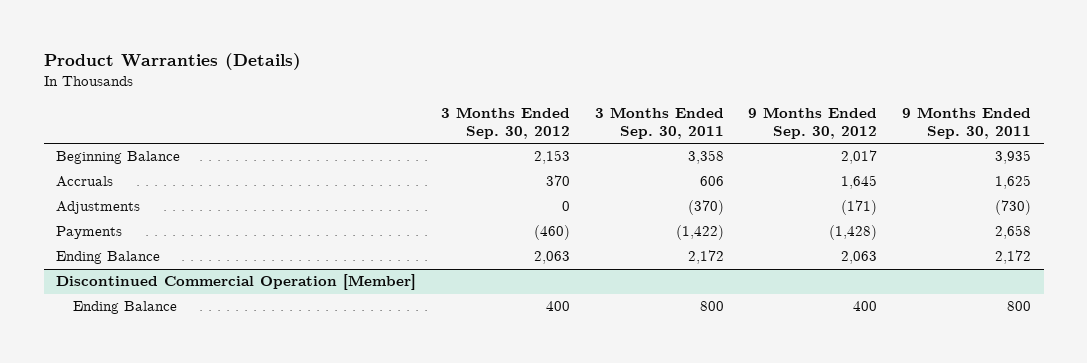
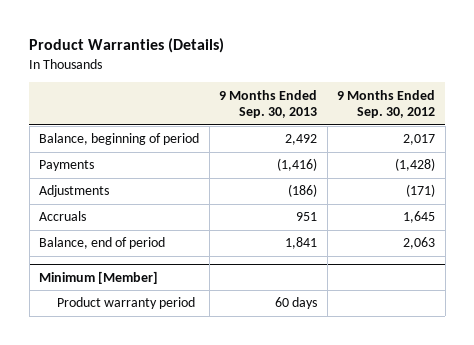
[440,107,570,140] 3 Months Ended Sep. 30, 2012 -> none
[594,107,724,140] 3 Months Ended Sep. 30, 2011 -> none
[902,107,1032,140] 9 Months Ended Sep. 30, 2011 -> none
none -> [219,89,318,119] 9 Months Ended Sep. 30, 2013
[55,151,180,165] Beginning Balance -> [39,133,200,146] Balance, beginning of period
[55,274,416,291] Discontinued Commercial Operation [Member] -> none
[73,301,178,315] Ending Balance -> none
[55,201,140,215] Adjustments -> [39,185,110,198] Adjustments
[55,176,113,188] Accruals -> [39,211,87,222] Accruals
[55,251,160,265] Ending Balance -> [39,237,166,250] Balance, end of period
none -> [39,270,159,284] Minimum [Member]
none -> [56,297,195,310] Product warranty period

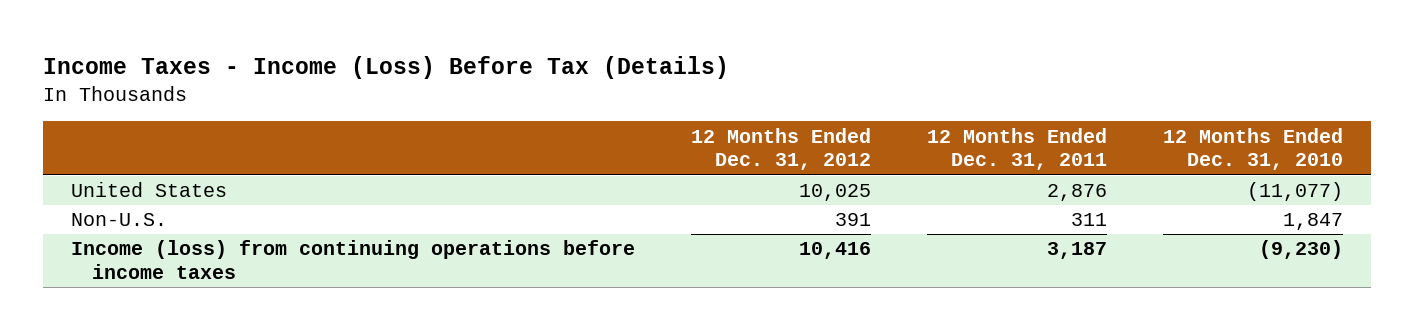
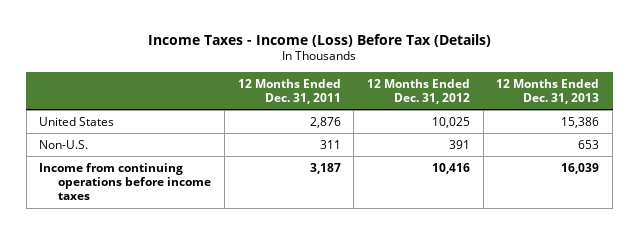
[1162,127,1343,171] 12 Months Ended Dec. 31, 2010 -> none
none -> [496,78,600,105] 12 Months Ended Dec. 31, 2013
[71,240,636,280] Income (loss) from continuing operations before income taxes -> [39,162,212,201] Income from continuing operations before income taxes

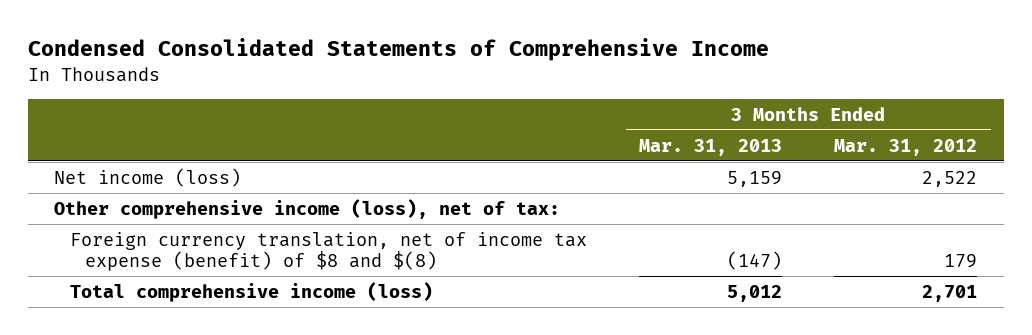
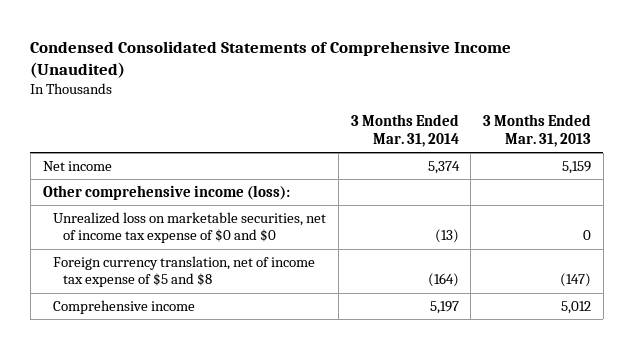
[27,38,769,62] Condensed Consolidated Statements of Comprehensive Income -> [30,40,512,78] Condensed Consolidated Statements of Comprehensive Income (Unaudited)
[834,138,978,156] Mar. 31, 2012 -> none
none -> [350,114,459,147] 3 Months Ended Mar. 31, 2014
[54,167,242,187] Net income (loss) -> [42,160,112,171] Net income
[54,198,561,219] Other comprehensive income (loss), net of tax: -> [42,184,290,200] Other comprehensive income (loss):
none -> [52,211,326,244] Unrealized loss on marketable securities, net of income tax expense of $0 and $0
[69,231,587,271] Foreign currency translation, net of income tax expense (benefit) of $8 and $(8) -> [52,255,315,288] Foreign currency translation, net of income tax expense of $5 and $8
[69,281,433,302] Total comprehensive income (loss) -> [52,299,195,314] Comprehensive income

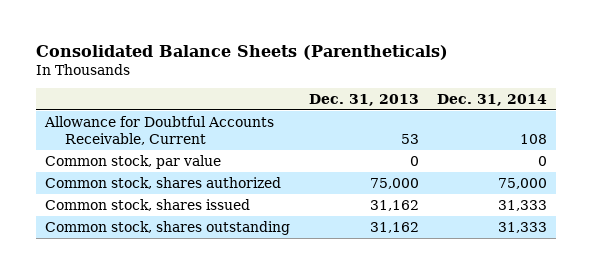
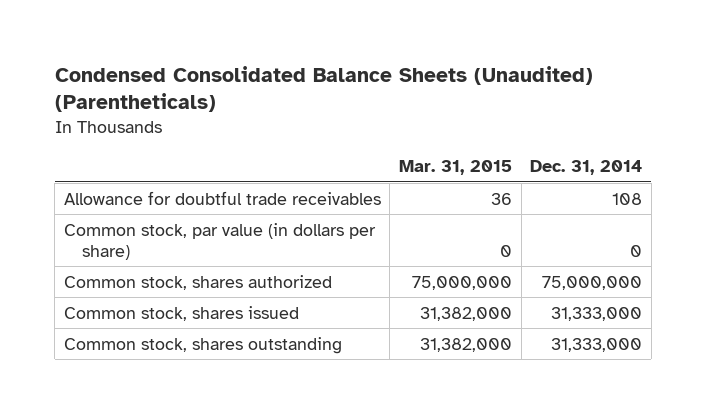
[36,44,449,60] Consolidated Balance Sheets (Parentheticals) -> [54,66,593,113] Condensed Consolidated Balance Sheets (Unaudited) (Parentheticals)
[308,93,419,106] Dec. 31, 2013 -> none
none -> [399,160,513,176] Mar. 31, 2015
[44,115,275,145] Allowance for Doubtful Accounts Receivable, Current -> [63,190,381,205] Allowance for doubtful trade receivables
[45,154,222,169] Common stock, par value -> [63,222,376,260] Common stock, par value (in dollars per share)
[498,177,548,189] 75,000 -> [542,275,643,290] 75,000,000
[498,199,548,211] 31,333 -> [551,306,643,321] 31,333,000
[498,221,548,233] 31,333 -> [551,337,643,352] 31,333,000

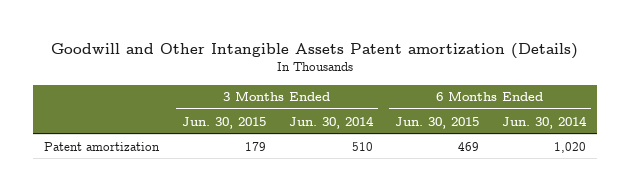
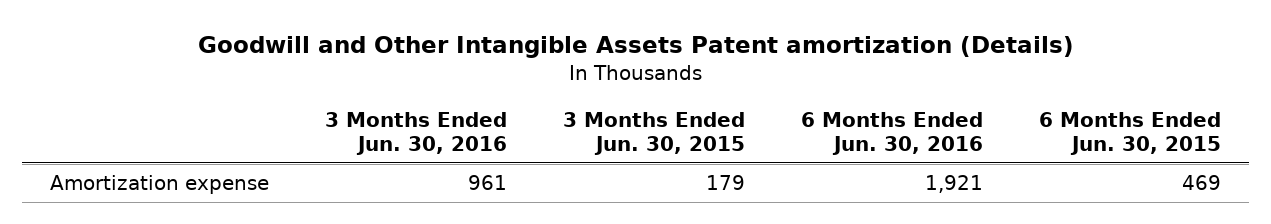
[288,115,374,129] Jun. 30, 2014 -> none
[501,115,587,129] Jun. 30, 2014 -> none
none -> [325,111,508,156] 3 Months Ended Jun. 30, 2016
none -> [801,111,984,156] 6 Months Ended Jun. 30, 2016
[44,141,161,151] Patent amortization -> [50,175,270,195] Amortization expense

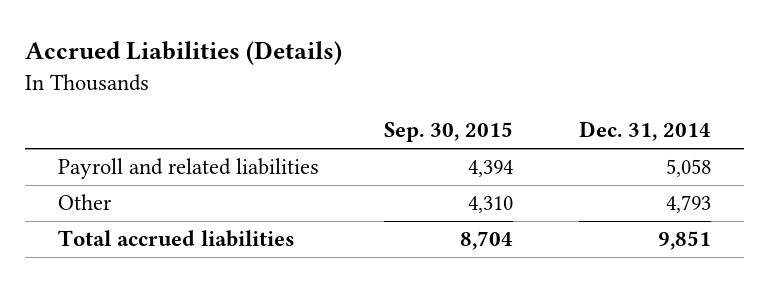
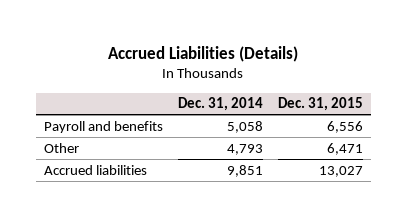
[384,122,514,143] Sep. 30, 2015 -> none
none -> [278,97,364,112] Dec. 31, 2015
[57,158,319,180] Payroll and related liabilities -> [43,120,163,133] Payroll and benefits
[57,230,295,248] Total accrued liabilities -> [43,164,147,175] Accrued liabilities

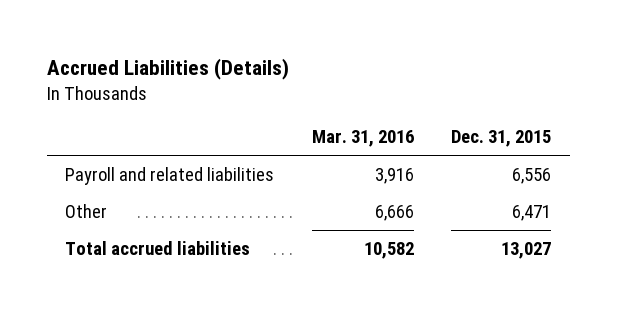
[177,97,263,112] Dec. 31, 2014 -> none
none -> [311,130,414,148] Mar. 31, 2016
[43,120,163,133] Payroll and benefits -> [65,166,275,185] Payroll and related liabilities
[43,164,147,175] Accrued liabilities -> [65,240,251,255] Total accrued liabilities

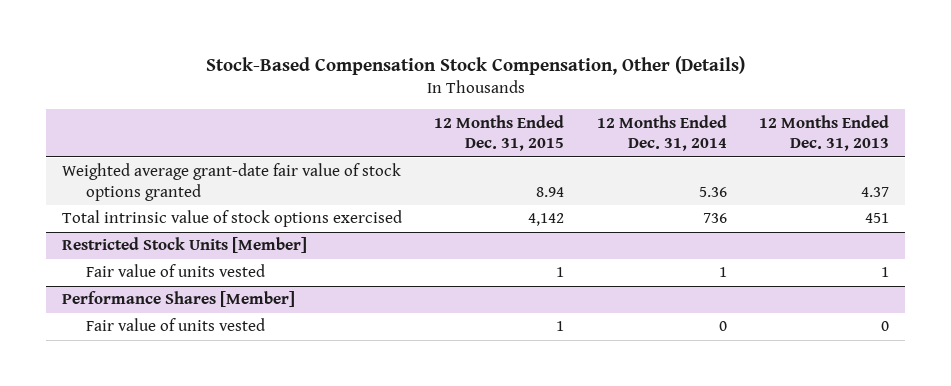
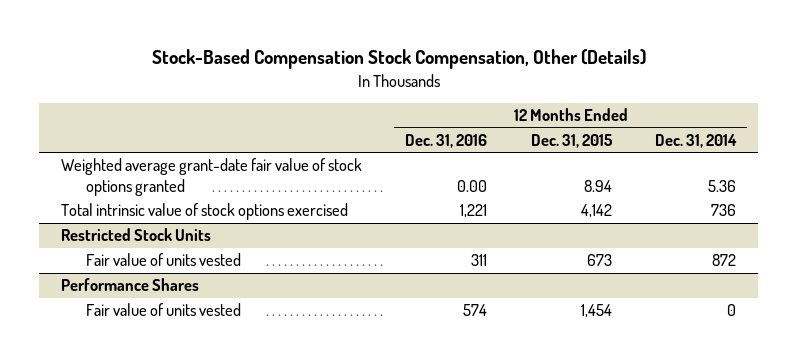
[759,114,890,152] 12 Months Ended Dec. 31, 2013 -> none
none -> [405,134,488,149] Dec. 31, 2016
[62,237,308,254] Restricted Stock Units [Member] -> [60,228,211,242] Restricted Stock Units
[556,267,565,278] 1 -> [586,254,612,267] 673
[718,267,727,278] 1 -> [712,254,737,267] 872
[62,291,296,308] Performance Shares [Member] -> [60,278,199,292] Performance Shares
[556,321,565,332] 1 -> [580,304,612,318] 1,454

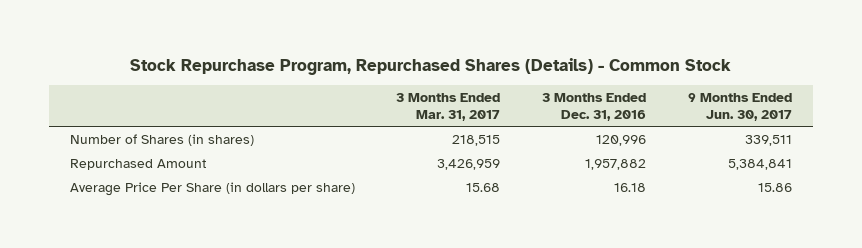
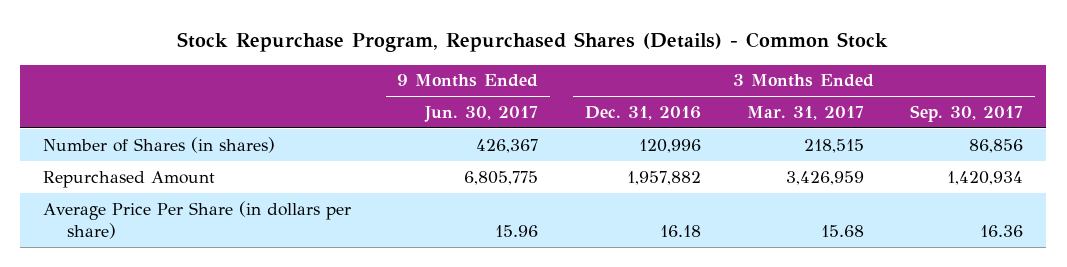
none -> [910,104,1024,122] Sep. 30, 2017
[745,134,793,146] 339,511 -> [476,138,539,153] 426,367
[728,158,793,170] 5,384,841 -> [464,170,539,185] 6,805,775
[758,182,793,192] 15.86 -> [495,225,539,238] 15.96

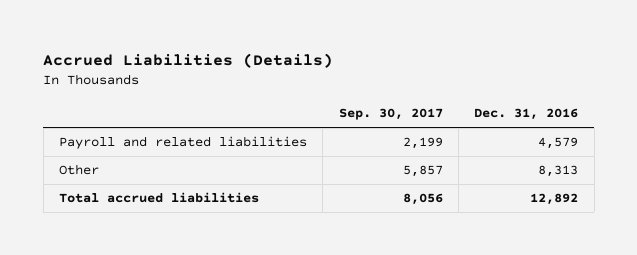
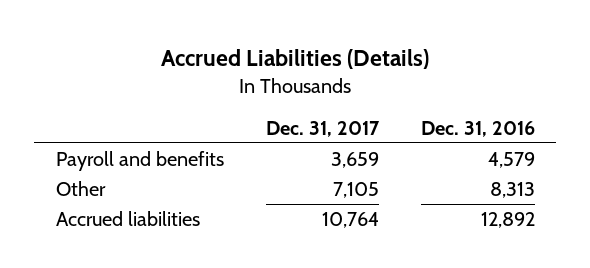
[338,108,443,121] Sep. 30, 2017 -> none
none -> [265,120,380,137] Dec. 31, 2017
[59,136,308,150] Payroll and related liabilities -> [55,151,224,172] Payroll and benefits
[59,192,260,204] Total accrued liabilities -> [55,211,200,227] Accrued liabilities

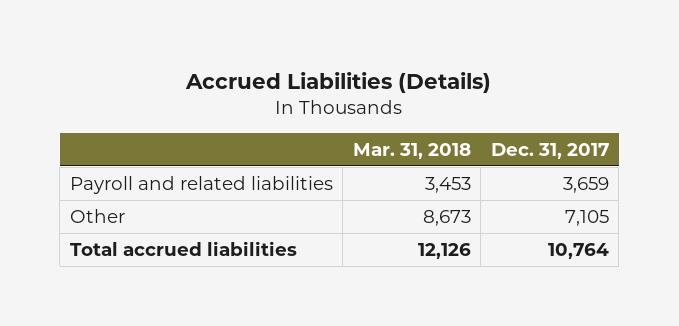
[420,120,535,137] Dec. 31, 2016 -> none
none -> [352,142,471,159] Mar. 31, 2018
[55,151,224,172] Payroll and benefits -> [69,176,333,195] Payroll and related liabilities
[55,211,200,227] Accrued liabilities -> [69,241,297,257] Total accrued liabilities

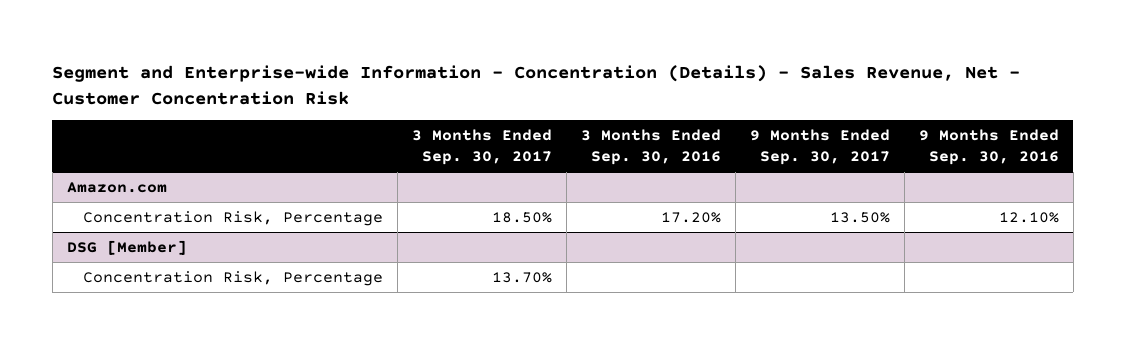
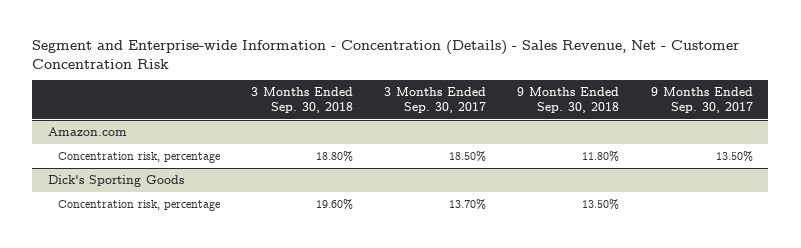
[581,129,722,165] 3 Months Ended Sep. 30, 2016 -> none
[918,129,1059,165] 9 Months Ended Sep. 30, 2016 -> none
none -> [251,87,354,114] 3 Months Ended Sep. 30, 2018
none -> [517,87,620,114] 9 Months Ended Sep. 30, 2018
[66,239,187,255] DSG [Member] -> none
[83,210,384,226] Concentration Risk, Percentage -> [57,151,220,163] Concentration risk, percentage
none -> [47,174,184,187] Dick's Sporting Goods
[83,270,384,286] Concentration Risk, Percentage -> [57,199,220,211] Concentration risk, percentage

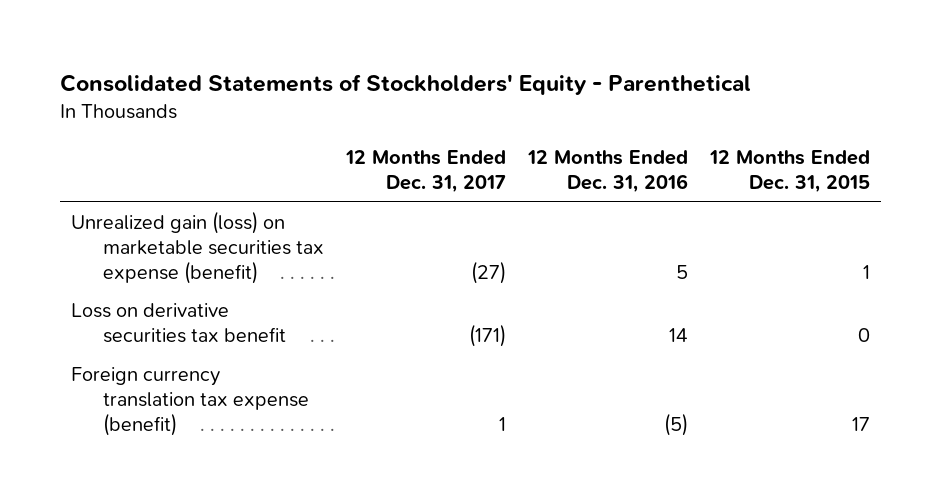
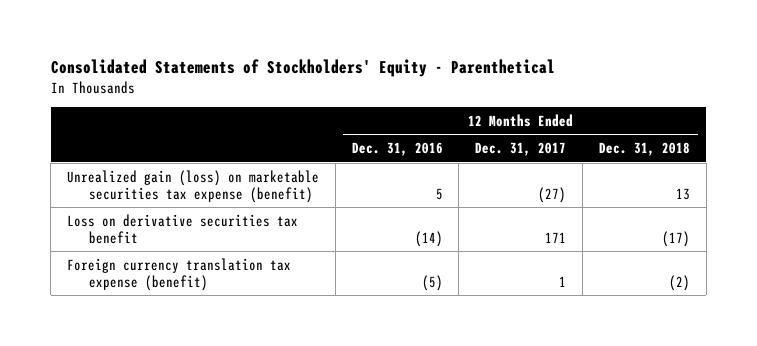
[709,150,871,193] 12 Months Ended Dec. 31, 2015 -> none
none -> [598,142,690,157] Dec. 31, 2018
[468,323,506,347] (171) -> [545,231,567,243] 171
[669,327,689,342] 14 -> [414,230,443,247] (14)

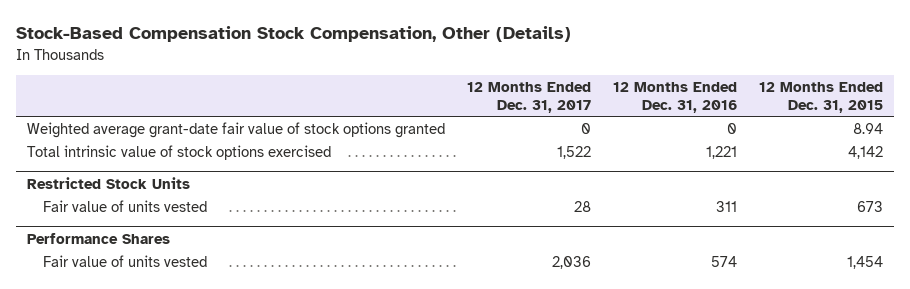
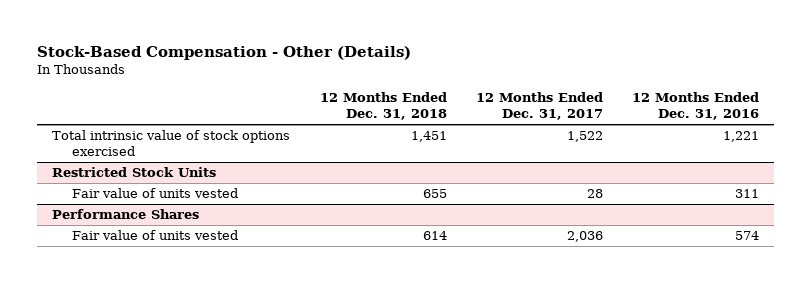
[15,26,571,43] Stock-Based Compensation Stock Compensation, Other (Details) -> [37,45,412,60] Stock-Based Compensation - Other (Details)
[759,81,884,113] 12 Months Ended Dec. 31, 2015 -> none
none -> [319,92,447,120] 12 Months Ended Dec. 31, 2018
[26,121,445,138] Weighted average grant-date fair value of stock options granted -> none

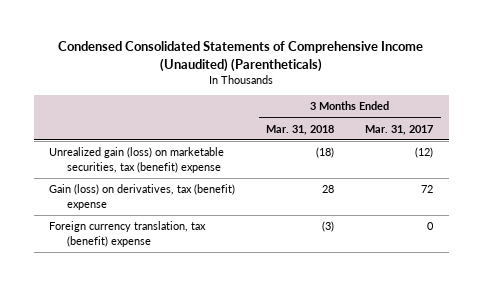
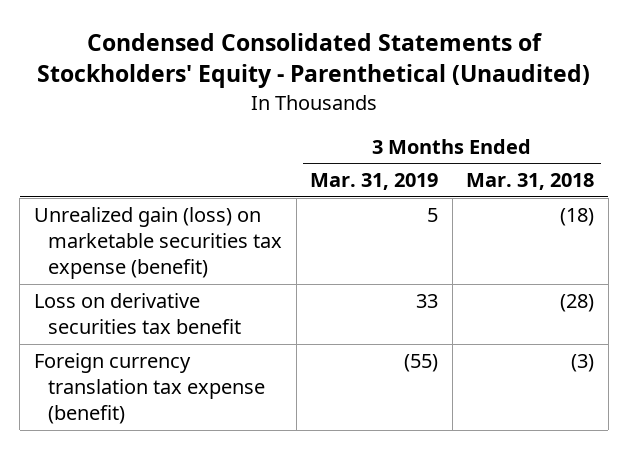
[58,41,424,72] Condensed Consolidated Statements of Comprehensive Income (Unaudited) (Parentheticals) -> [36,32,590,89] Condensed Consolidated Statements of Stockholders' Equity - Parenthetical (Unaudited)
[365,124,434,135] Mar. 31, 2017 -> none
none -> [310,173,439,191] Mar. 31, 2019
[49,147,225,173] Unrealized gain (loss) on marketable securities, tax (benefit) expense -> [33,207,283,280] Unrealized gain (loss) on marketable securities tax expense (benefit)
[49,184,236,210] Gain (loss) on derivatives, tax (benefit) expense -> [33,293,242,335] Loss on derivative securities tax benefit
[322,185,335,194] 28 -> [560,294,595,313] (28)
[49,221,207,247] Foreign currency translation, tax (benefit) expense -> [33,353,266,425] Foreign currency translation tax expense (benefit)

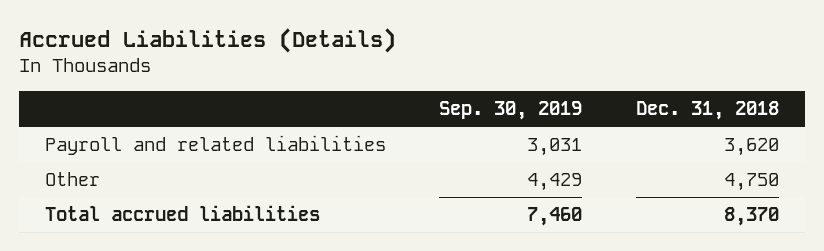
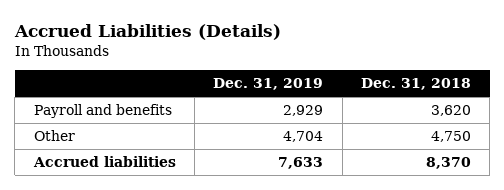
[439,101,583,121] Sep. 30, 2019 -> none
none -> [213,78,324,91] Dec. 31, 2019
[45,135,387,156] Payroll and related liabilities -> [33,104,172,119] Payroll and benefits
[45,205,321,222] Total accrued liabilities -> [32,156,176,168] Accrued liabilities

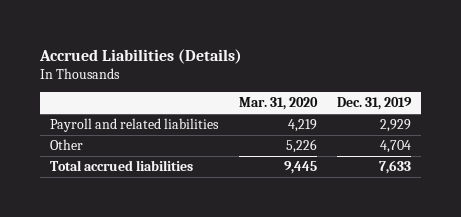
[360,78,471,91] Dec. 31, 2018 -> none
none -> [238,97,318,111] Mar. 31, 2020
[33,104,172,119] Payroll and benefits -> [50,117,220,132] Payroll and related liabilities
[32,156,176,168] Accrued liabilities -> [50,159,194,171] Total accrued liabilities

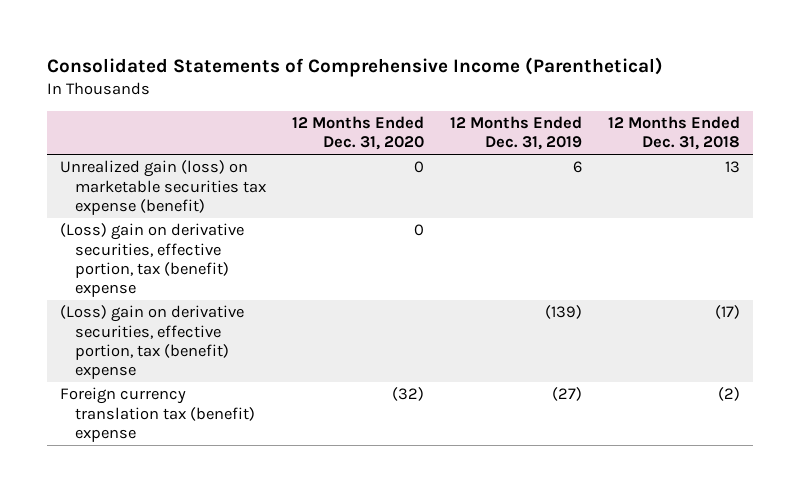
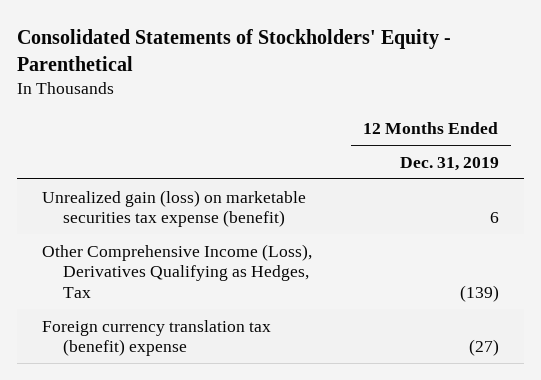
[46,57,663,78] Consolidated Statements of Comprehensive Income (Parenthetical) -> [16,28,451,71] Consolidated Statements of Stockholders' Equity - Parenthetical
[291,116,424,151] 12 Months Ended Dec. 31, 2020 -> none
[608,116,741,151] 12 Months Ended Dec. 31, 2018 -> none
[60,223,245,298] (Loss) gain on derivative securities, effective portion, tax (benefit) expense -> none
[60,305,245,380] (Loss) gain on derivative securities, effective portion, tax (benefit) expense -> [42,243,313,298] Other Comprehensive Income (Loss), Derivatives Qualifying as Hedges, Tax

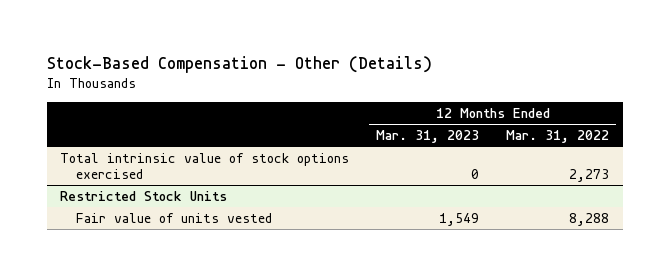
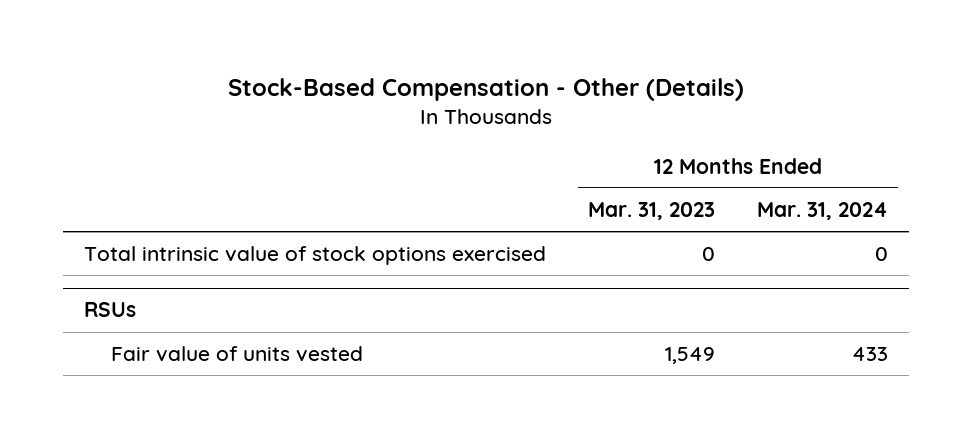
[506,130,610,144] Mar. 31, 2022 -> none
none -> [756,201,888,220] Mar. 31, 2024
[60,190,228,201] Restricted Stock Units -> [84,302,137,318] RSUs

